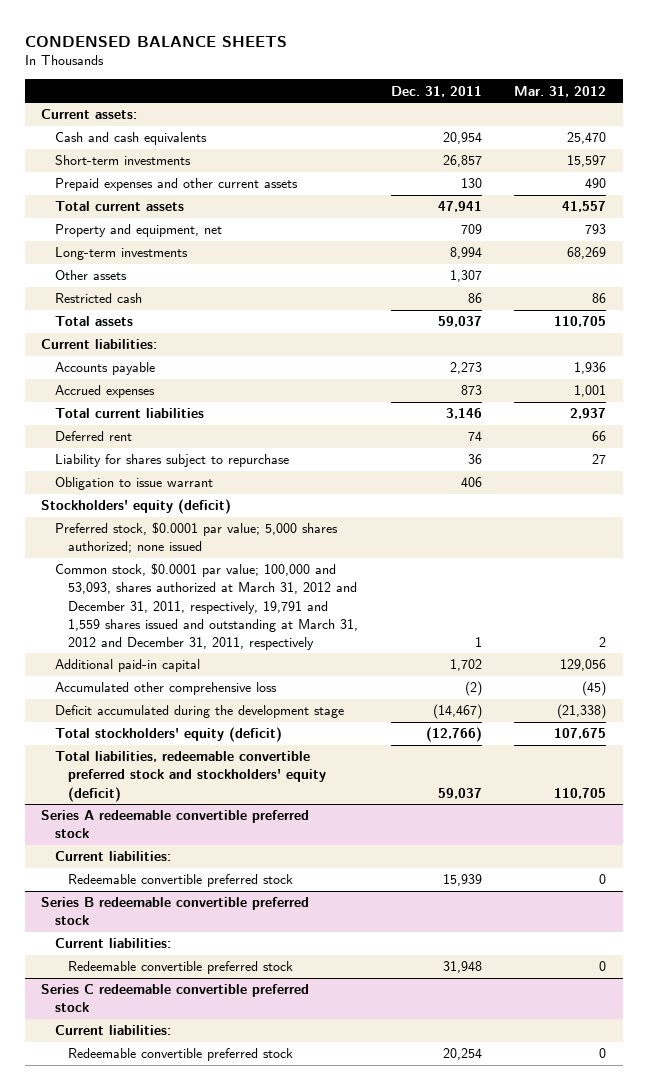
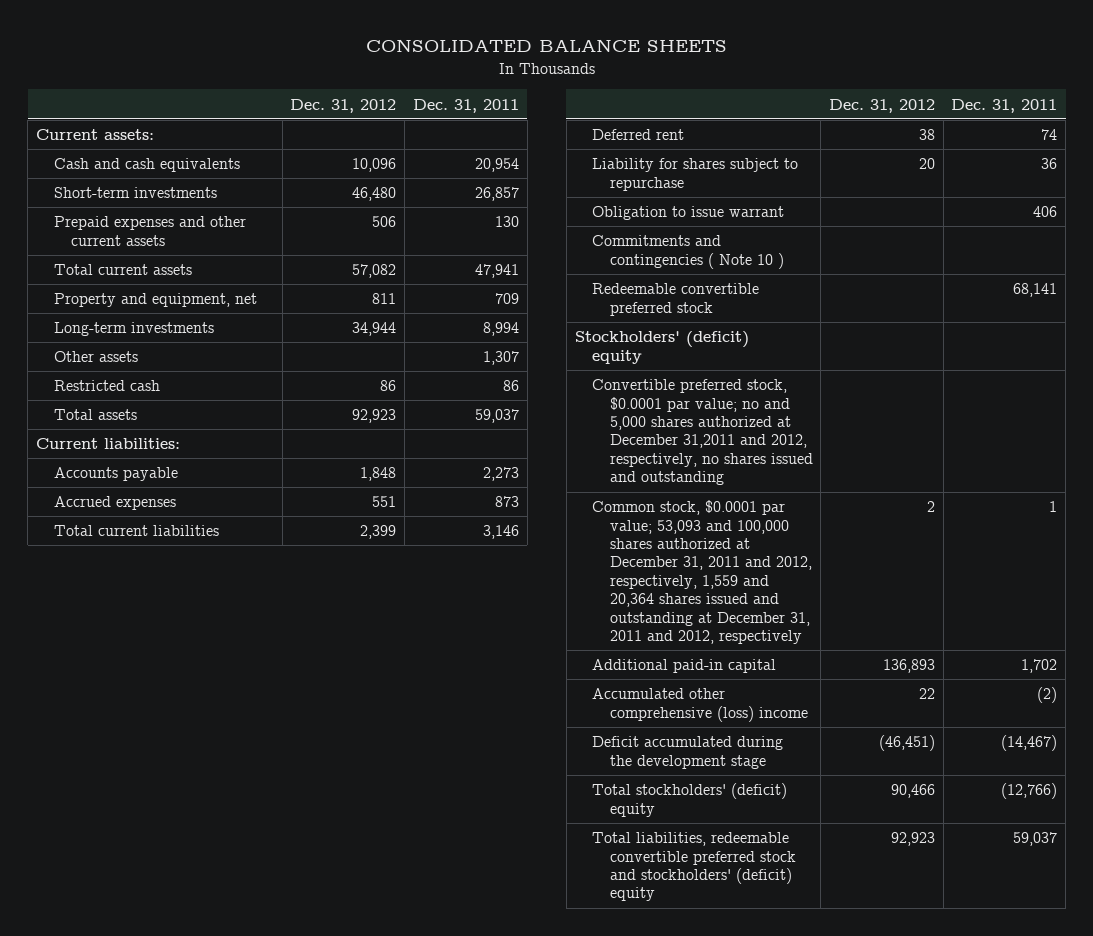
[24,35,287,47] CONDENSED BALANCE SHEETS -> [365,39,727,53] CONSOLIDATED BALANCE SHEETS
[514,85,607,97] Mar. 31, 2012 -> none
none -> [290,98,397,113] Dec. 31, 2012
none -> [592,235,784,269] Commitments and contingencies ( Note 10 )
none -> [592,283,760,316] Redeemable convertible preferred stock
[41,499,232,515] Stockholders' equity (deficit) -> [574,331,749,364] Stockholders' (deficit) equity
[54,522,338,554] Preferred stock, $0.0001 par value; 5,000 shares authorized; none issued -> [592,379,813,486] Convertible preferred stock, $0.0001 par value; no and 5,000 shares authorized at December 31,2011 and 2012, respectively, no shares issued and outstanding
[54,563,358,650] Common stock, $0.0001 par value; 100,000 and 53,093, shares authorized at March 31, 2012 and December 31, 2011, respectively, 19,791 and 1,559 shares issued and outstanding at March 31, 2012 and December 31, 2011, respectively -> [592,500,812,645] Common stock, $0.0001 par value; 53,093 and 100,000 shares authorized at December 31, 2011 and 2012, respectively, 1,559 and 20,364 shares issued and outstanding at December 31, 2011 and 2012, respectively
[54,682,277,696] Accumulated other comprehensive loss -> [592,688,808,722] Accumulated other comprehensive (loss) income
[41,810,310,839] Series A redeemable convertible preferred stock -> none
[54,851,171,862] Current liabilities: -> none
[67,874,293,888] Redeemable convertible preferred stock -> none
[41,897,310,926] Series B redeemable convertible preferred stock -> none
[54,938,171,949] Current liabilities: -> none
[67,961,293,975] Redeemable convertible preferred stock -> none
[41,984,310,1013] Series C redeemable convertible preferred stock -> none
[54,1025,171,1036] Current liabilities: -> none
[67,1048,293,1062] Redeemable convertible preferred stock -> none
[54,727,282,743] Total stockholders' equity (deficit) -> [592,783,788,817] Total stockholders' (deficit) equity
[54,751,326,802] Total liabilities, redeemable convertible preferred stock and stockholders' equity (deficit) -> [592,832,796,902] Total liabilities, redeemable convertible preferred stock and stockholders' (deficit) equity

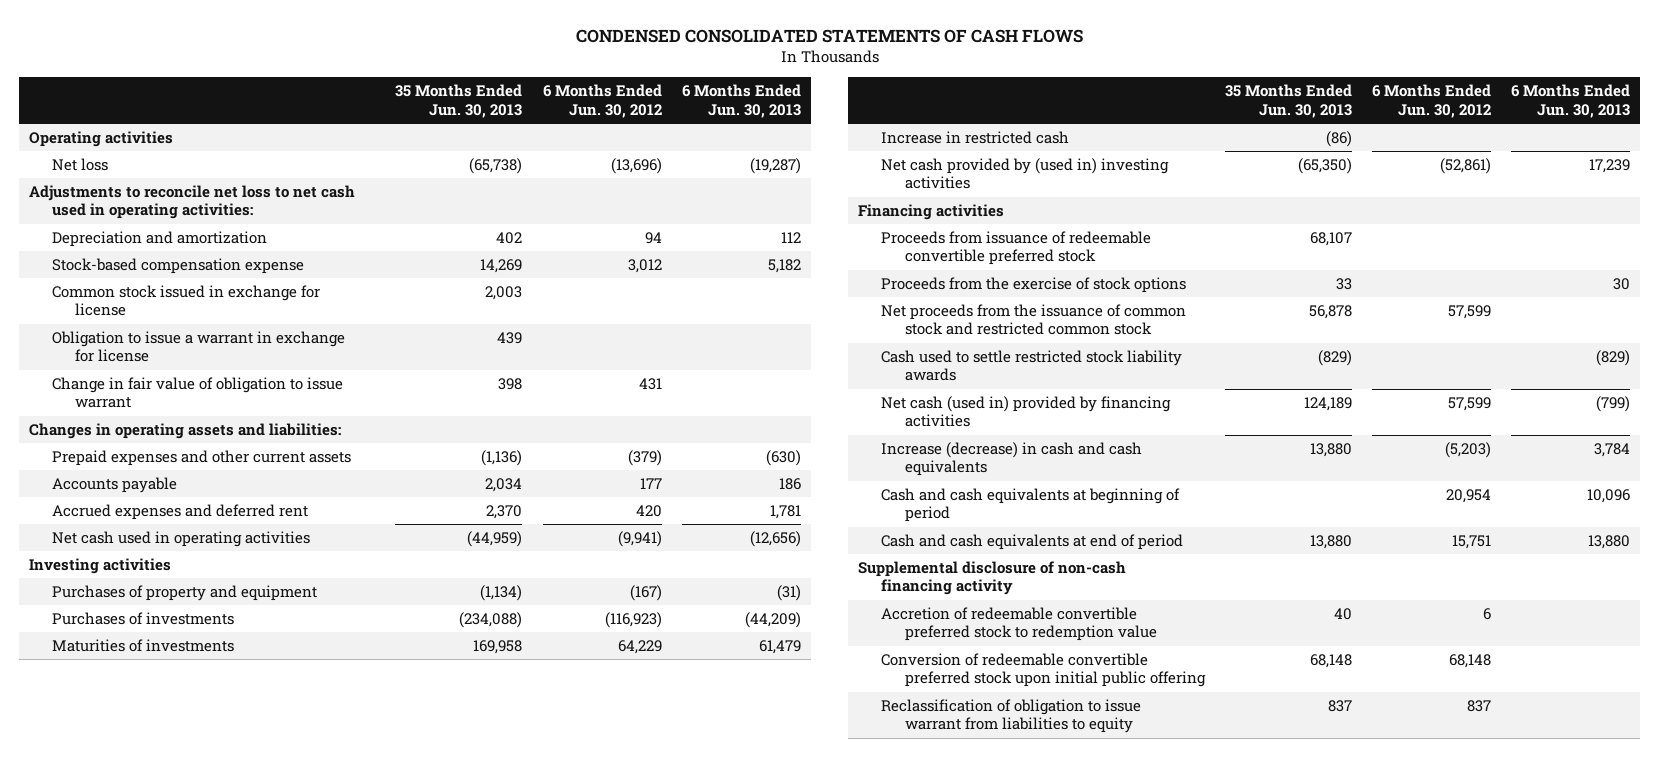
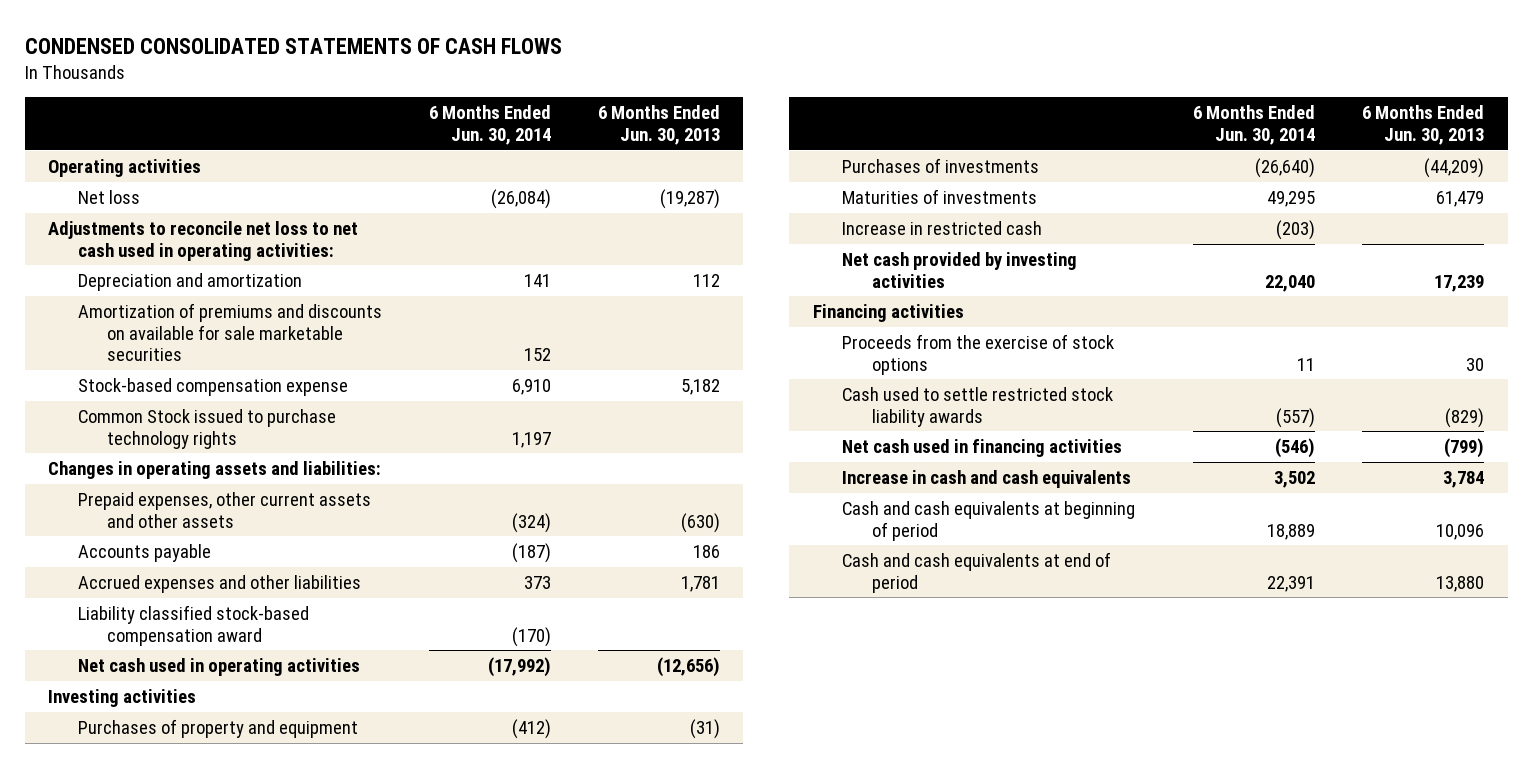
[395,84,523,118] 35 Months Ended Jun. 30, 2013 -> none
[542,84,662,118] 6 Months Ended Jun. 30, 2012 -> none
none -> [428,105,551,145] 6 Months Ended Jun. 30, 2014
none -> [77,302,382,362] Amortization of premiums and discounts on available for sale marketable securities
[52,285,321,317] Common stock issued in exchange for license -> none
[52,331,346,363] Obligation to issue a warrant in exchange for license -> none
[52,377,344,409] Change in fair value of obligation to issue warrant -> none
none -> [77,408,336,449] Common Stock issued to purchase technology rights
[52,450,352,467] Prepaid expenses and other current assets -> [77,491,371,528] Prepaid expenses, other current assets and other assets
[52,504,309,521] Accrued expenses and deferred rent -> [77,574,361,593] Accrued expenses and other liabilities
none -> [77,604,309,646] Liability classified stock-based compensation award
[881,158,1170,190] Net cash provided by (used in) investing activities -> [842,251,1078,288] Net cash provided by investing activities
[881,231,1152,266] Proceeds from issuance of redeemable convertible preferred stock -> none
[881,304,1187,336] Net proceeds from the issuance of common stock and restricted common stock -> none
[881,396,1172,428] Net cash (used in) provided by financing activities -> [842,438,1123,457] Net cash used in financing activities
[881,442,1143,477] Increase (decrease) in cash and cash equivalents -> [842,469,1132,488] Increase in cash and cash equivalents
[858,561,1127,596] Supplemental disclosure of non-cash financing activity -> none
[881,607,1157,642] Accretion of redeemable convertible preferred stock to redemption value -> none
[881,653,1206,688] Conversion of redeemable convertible preferred stock upon initial public offering -> none
[881,699,1142,734] Reclassification of obligation to issue warrant from liabilities to equity -> none

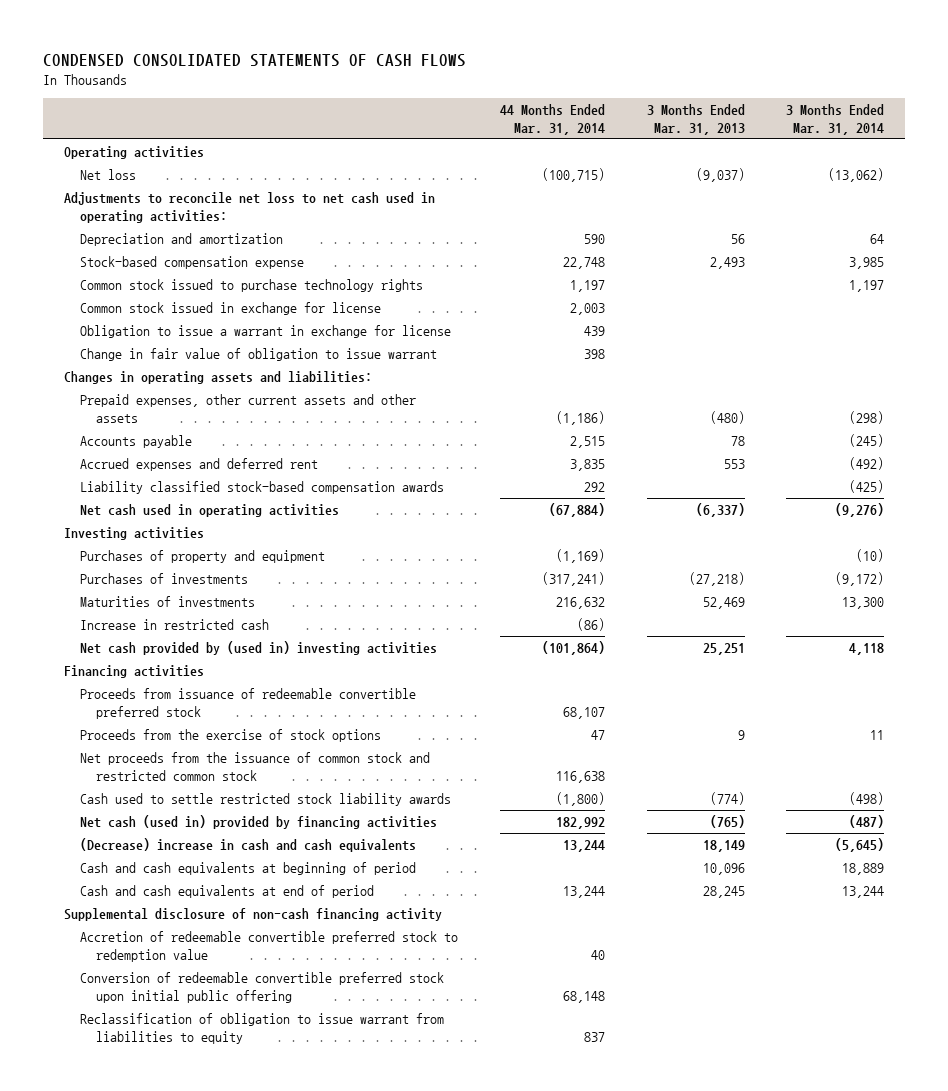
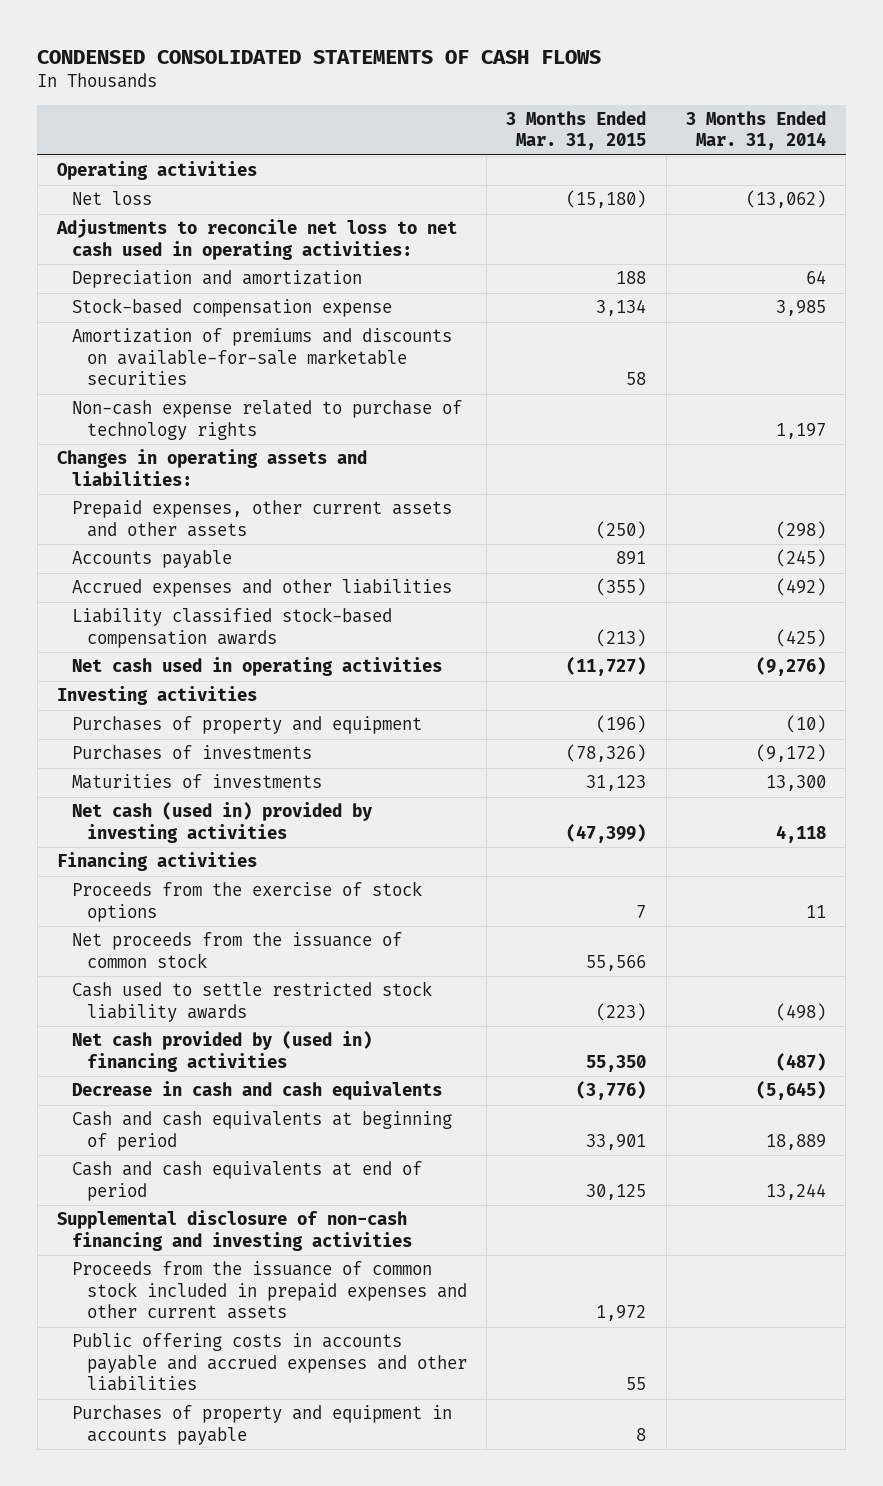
[499,103,605,135] 44 Months Ended Mar. 31, 2014 -> none
[646,103,745,135] 3 Months Ended Mar. 31, 2013 -> none
none -> [506,110,647,151] 3 Months Ended Mar. 31, 2015
[79,302,381,316] Common stock issued in exchange for license -> none
[79,325,451,339] Obligation to issue a warrant in exchange for license -> none
[79,348,437,362] Change in fair value of obligation to issue warrant -> none
none -> [72,328,453,386] Amortization of premiums and discounts on available-for-sale marketable securities
[79,279,423,293] Common stock issued to purchase technology rights -> [72,400,463,440] Non-cash expense related to purchase of technology rights
[79,458,318,472] Accrued expenses and deferred rent -> [72,579,453,598] Accrued expenses and other liabilities
[79,619,269,631] Increase in restricted cash -> none
[79,641,437,656] Net cash provided by (used in) investing activities -> [72,802,373,843] Net cash (used in) provided by investing activities
[79,688,416,719] Proceeds from issuance of redeemable convertible preferred stock -> none
[79,752,430,781] Net proceeds from the issuance of common stock and restricted common stock -> [72,932,403,968] Net proceeds from the issuance of common stock
[79,815,437,830] Net cash (used in) provided by financing activities -> [72,1031,373,1072] Net cash provided by (used in) financing activities
[79,838,416,853] (Decrease) increase in cash and cash equivalents -> [72,1081,443,1101] Decrease in cash and cash equivalents
[79,931,458,962] Accretion of redeemable convertible preferred stock to redemption value -> none
[79,972,444,1003] Conversion of redeemable convertible preferred stock upon initial public offering -> none
[79,1013,444,1044] Reclassification of obligation to issue warrant from liabilities to equity -> none
[63,908,442,922] Supplemental disclosure of non-cash financing activity -> [57,1210,413,1251] Supplemental disclosure of non-cash financing and investing activities
none -> [72,1261,467,1320] Proceeds from the issuance of common stock included in prepaid expenses and other current assets
none -> [72,1333,467,1392] Public offering costs in accounts payable and accrued expenses and other liabilities
none -> [72,1405,453,1445] Purchases of property and equipment in accounts payable

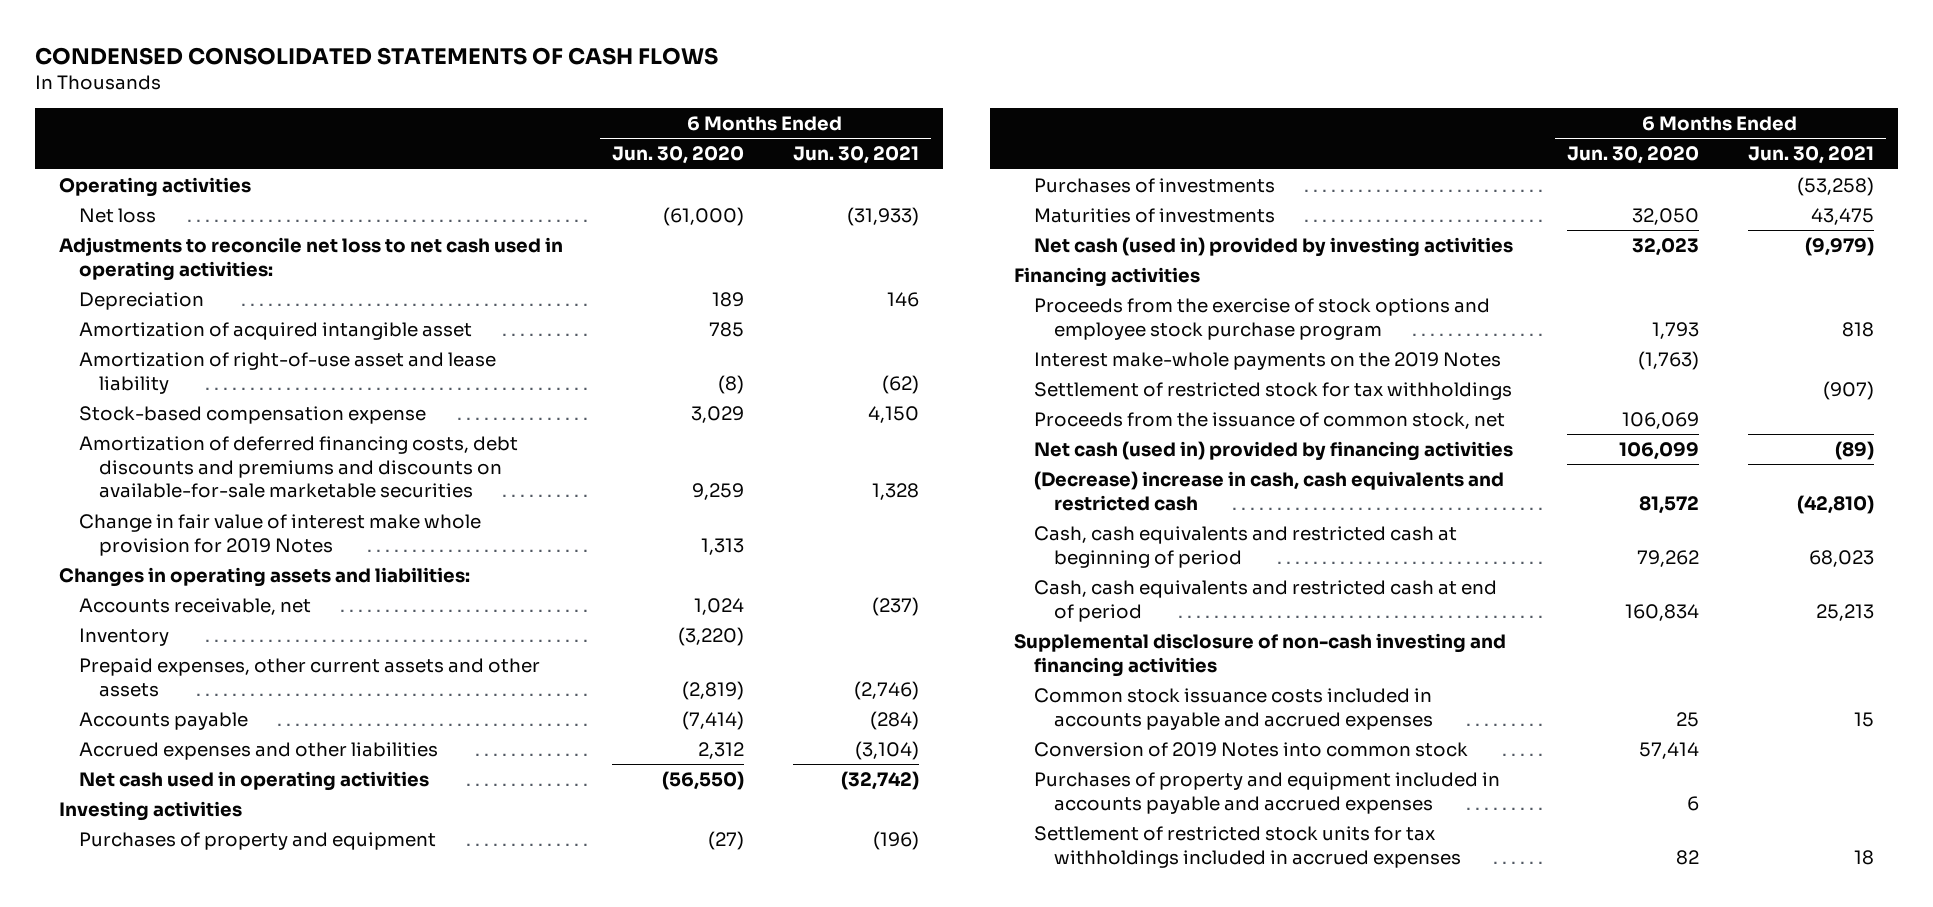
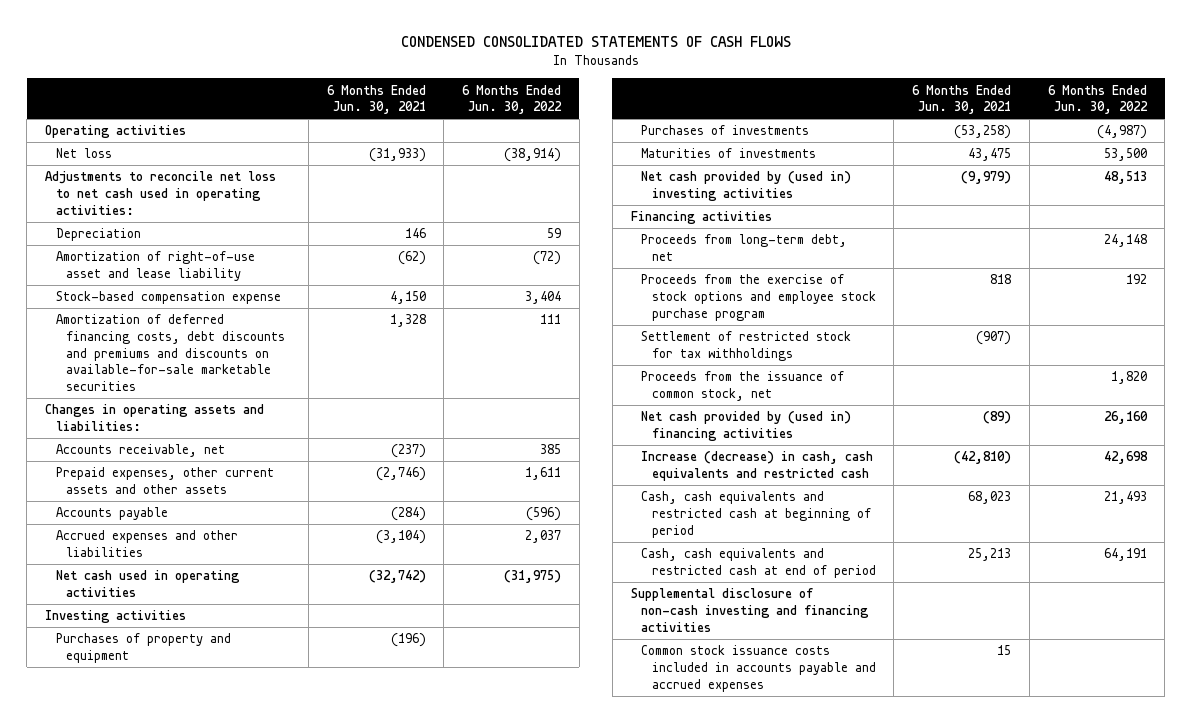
[612,146,745,165] Jun. 30, 2020 -> none
none -> [462,84,563,115] 6 Months Ended Jun. 30, 2022
[79,322,473,341] Amortization of acquired intangible asset -> none
[79,514,482,556] Change in fair value of interest make whole provision for 2019 Notes -> none
[79,628,170,647] Inventory -> none
[1033,237,1513,258] Net cash (used in) provided by investing activities -> [641,171,852,201] Net cash provided by (used in) investing activities
none -> [641,234,848,261] Proceeds from long-term debt, net
[1033,352,1501,371] Interest make-whole payments on the 2019 Notes -> none
[1033,441,1513,462] Net cash (used in) provided by financing activities -> [641,411,852,441] Net cash provided by (used in) financing activities
[1033,471,1504,511] (Decrease) increase in cash, cash equivalents and restricted cash -> [641,451,874,481] Increase (decrease) in cash, cash equivalents and restricted cash
[1033,742,1468,758] Conversion of 2019 Notes into common stock -> none
[1033,772,1500,814] Purchases of property and equipment included in accounts payable and accrued expenses -> none
[1033,826,1461,868] Settlement of restricted stock units for tax withholdings included in accrued expenses -> none

